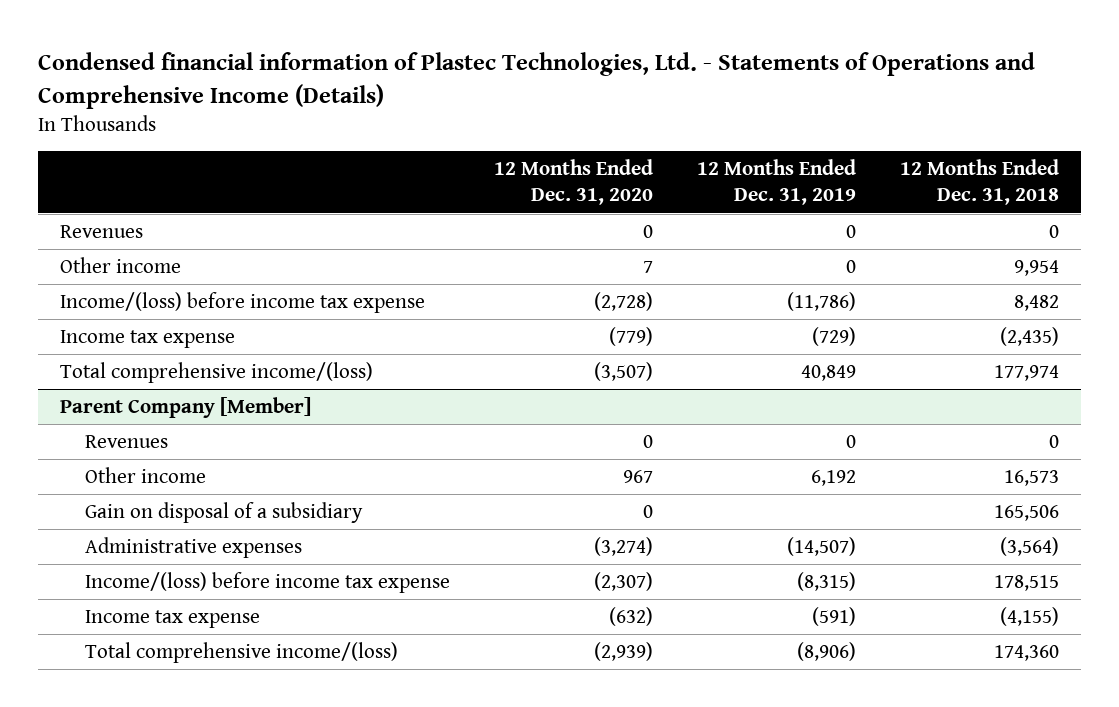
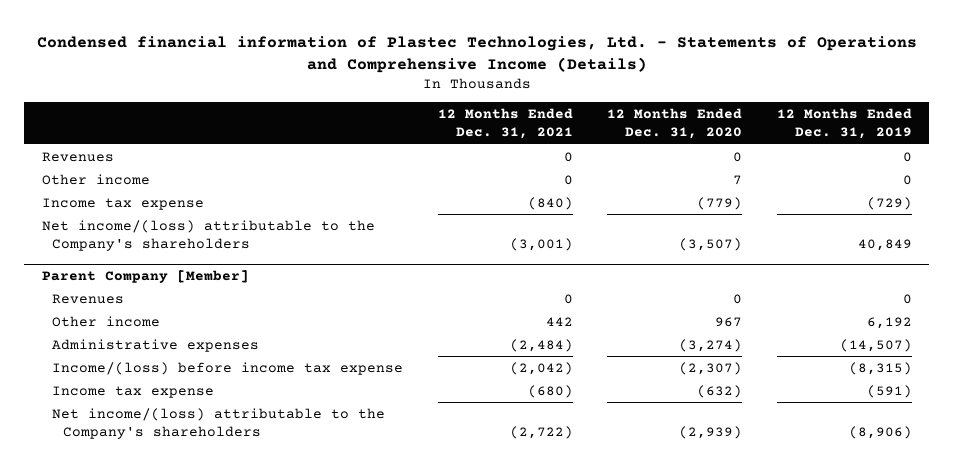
[899,159,1059,206] 12 Months Ended Dec. 31, 2018 -> none
none -> [437,108,573,140] 12 Months Ended Dec. 31, 2021
[60,292,426,314] Income/(loss) before income tax expense -> none
[60,362,374,384] Total comprehensive income/(loss) -> [41,219,375,251] Net income/(loss) attributable to the Company's shareholders
[84,502,363,524] Gain on disposal of a subsidiary -> none
[84,642,398,664] Total comprehensive income/(loss) -> [52,407,386,439] Net income/(loss) attributable to the Company's shareholders

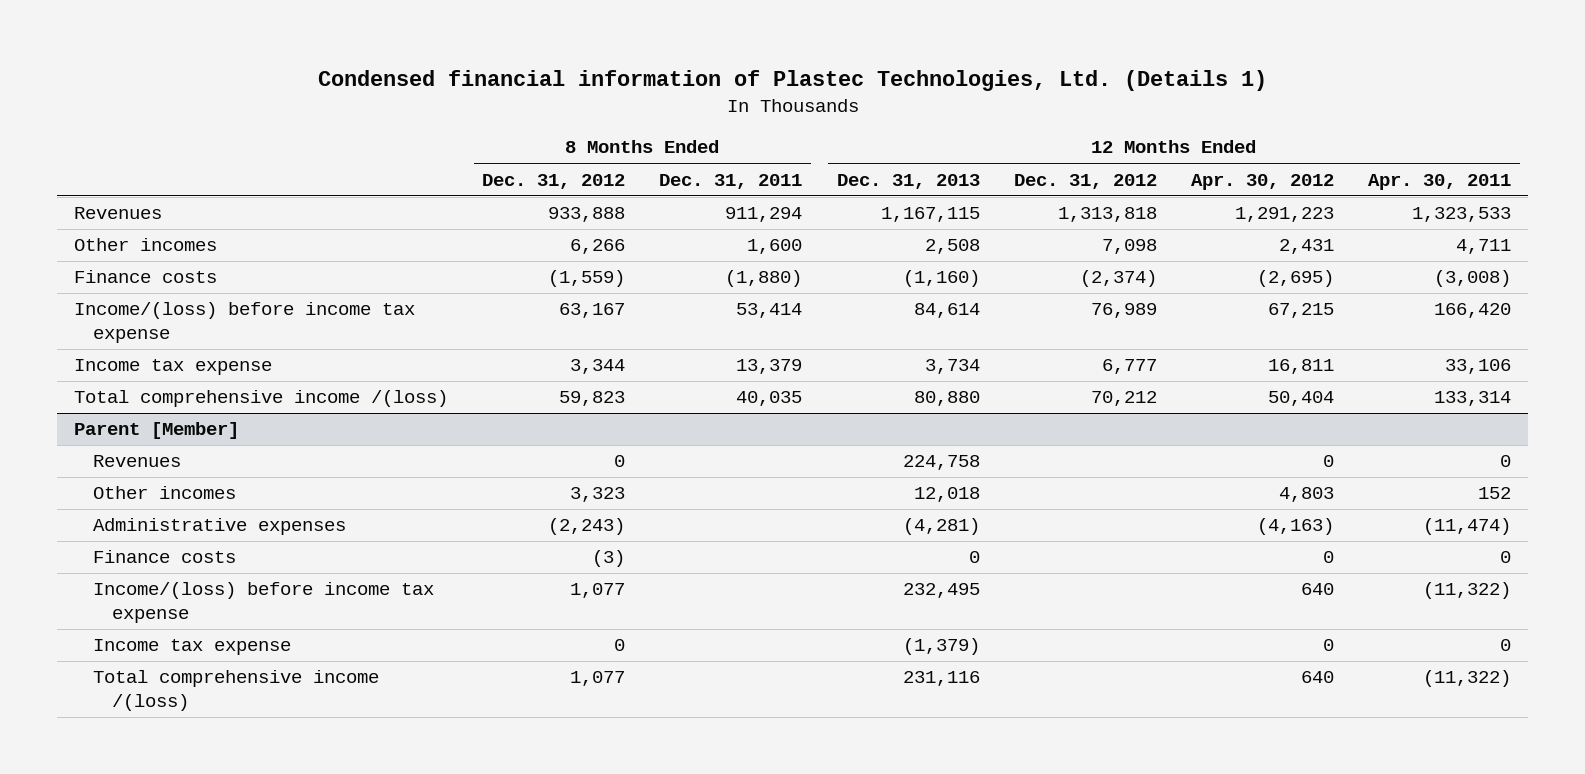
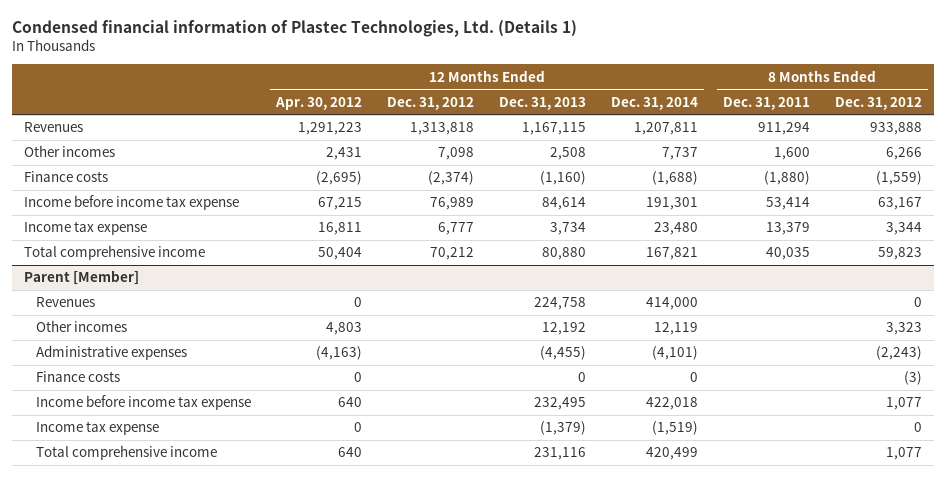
[1368,173,1512,190] Apr. 30, 2011 -> none
none -> [610,96,698,110] Dec. 31, 2014
[74,302,416,343] Income/(loss) before income tax expense -> [24,195,240,211] Income before income tax expense
[74,390,449,408] Total comprehensive income /(loss) -> [24,245,206,261] Total comprehensive income
[913,487,980,503] 12,018 -> [541,322,586,336] 12,192
[902,518,980,536] (4,281) -> [539,346,586,361] (4,455)
[92,582,434,623] Income/(loss) before income tax expense -> [36,395,252,411] Income before income tax expense
[92,670,379,711] Total comprehensive income /(loss) -> [36,445,218,461] Total comprehensive income

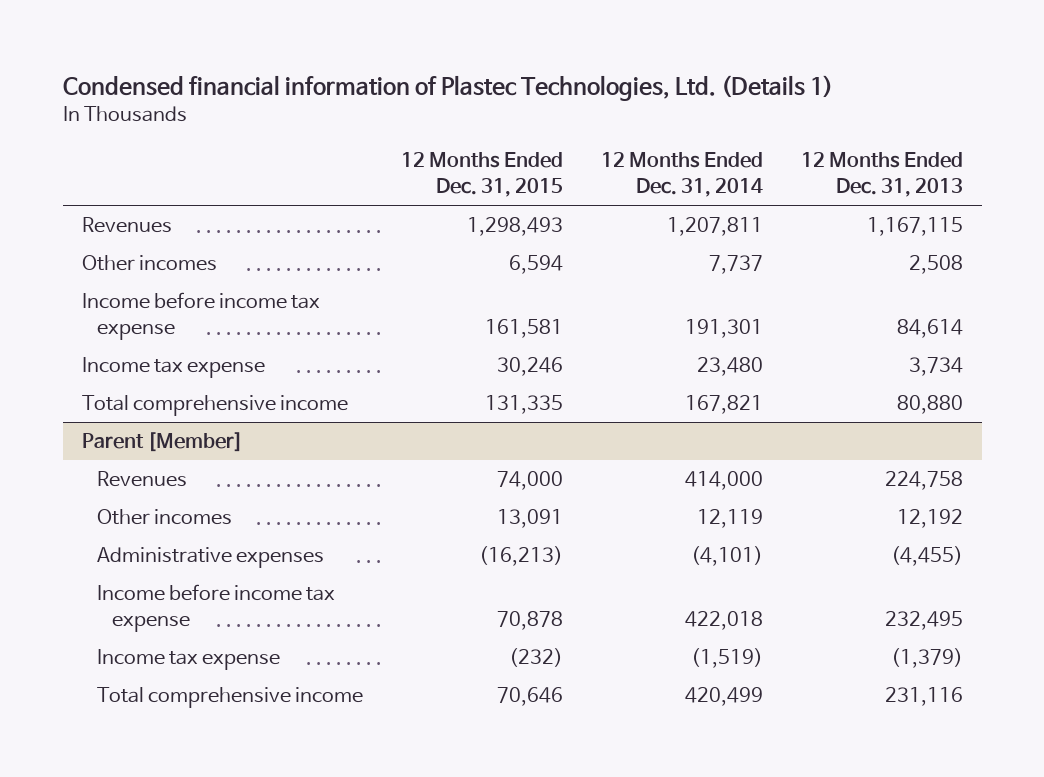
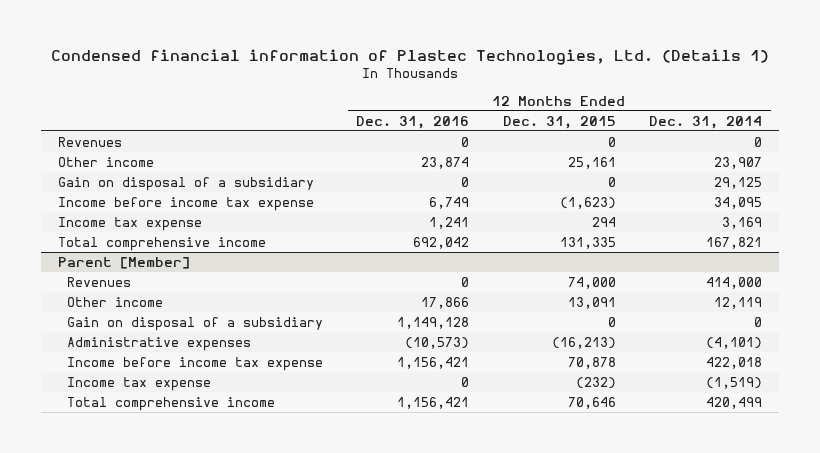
[800,152,963,198] 12 Months Ended Dec. 31, 2013 -> none
none -> [356,115,470,129] Dec. 31, 2016
[466,217,563,237] 1,298,493 -> [607,136,616,147] 0
[666,217,763,237] 1,207,811 -> [754,136,763,147] 0
[81,255,217,272] Other incomes -> [57,156,154,167] Other income
[508,255,563,275] 6,594 -> [567,156,616,169] 25,161
[708,255,763,275] 7,737 -> [714,156,763,169] 23,907
none -> [57,176,314,191] Gain on disposal of a subsidiary
[484,319,563,339] 161,581 -> [559,196,616,209] (1,623)
[684,319,763,339] 191,301 -> [714,196,763,209] 34,095
[496,357,563,377] 30,246 -> [591,216,616,227] 294
[696,357,763,377] 23,480 -> [722,216,763,229] 3,169
[96,509,232,526] Other incomes -> [66,296,163,307] Other income
none -> [66,316,323,331] Gain on disposal of a subsidiary

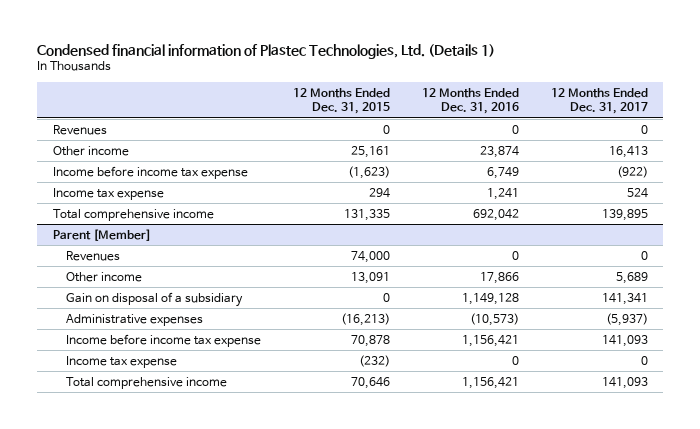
[649,115,763,129] Dec. 31, 2014 -> none
none -> [550,87,648,115] 12 Months Ended Dec. 31, 2017
[57,176,314,191] Gain on disposal of a subsidiary -> none

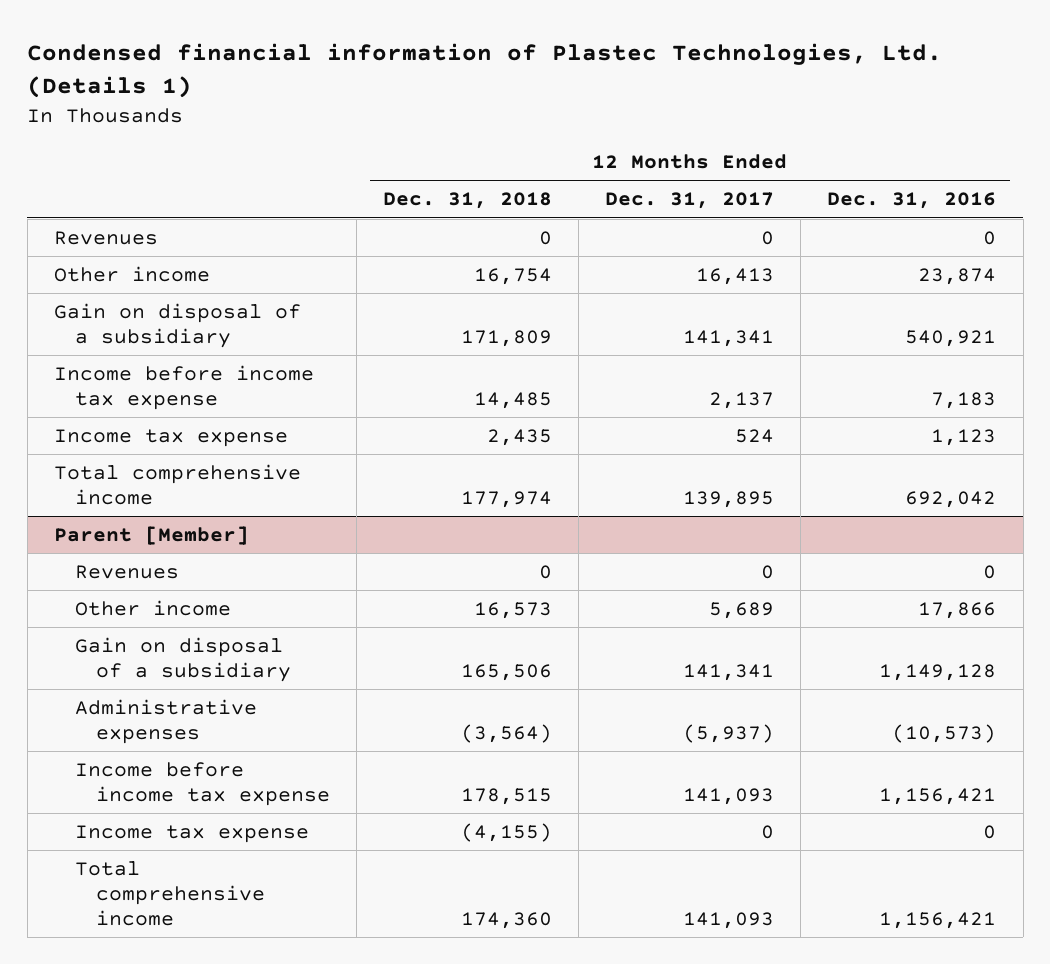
[293,87,391,115] 12 Months Ended Dec. 31, 2015 -> none
none -> [383,192,553,210] Dec. 31, 2018
none -> [54,302,302,348] Gain on disposal of a subsidiary
[486,166,519,179] 6,749 -> [931,391,997,409] 7,183
[616,165,648,178] (922) -> [709,391,775,409] 2,137
[486,187,519,200] 1,241 -> [931,428,997,446] 1,123

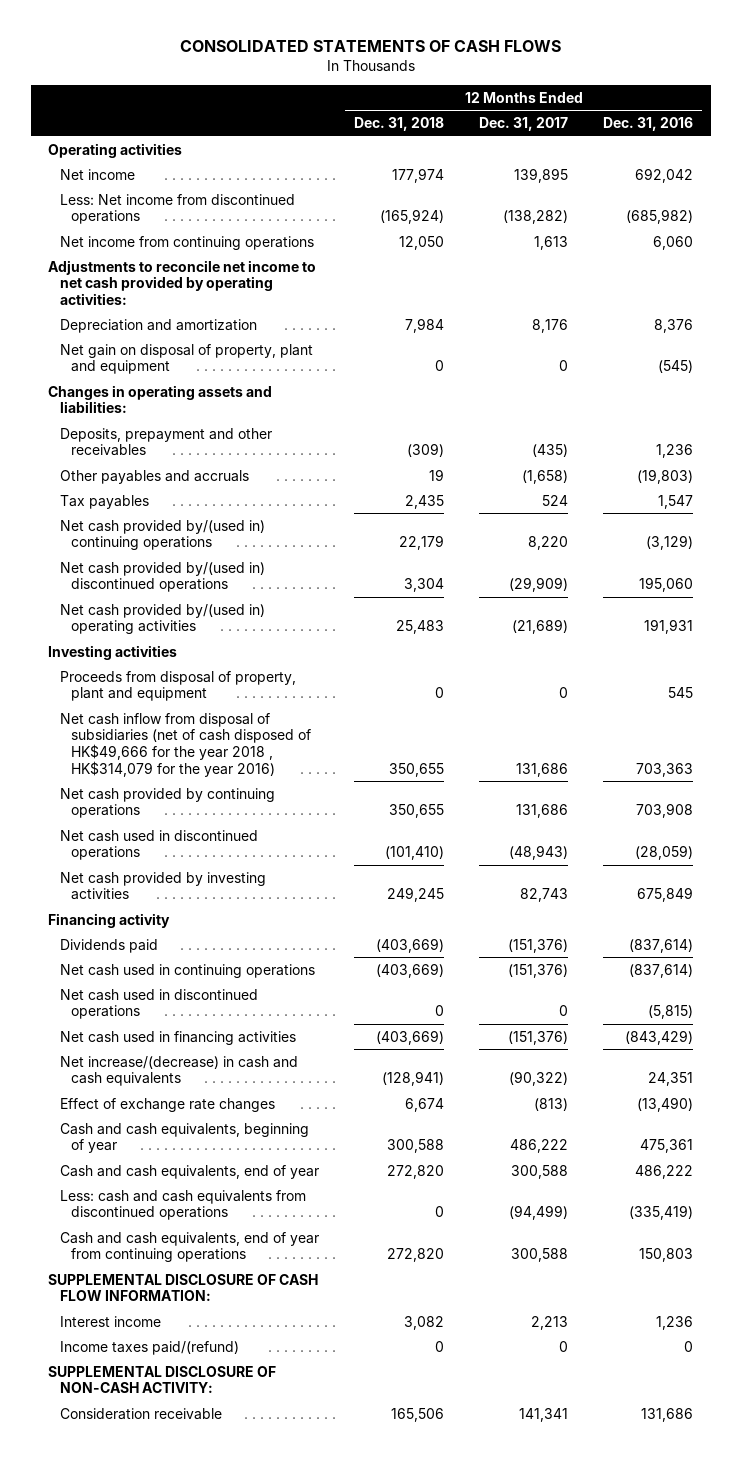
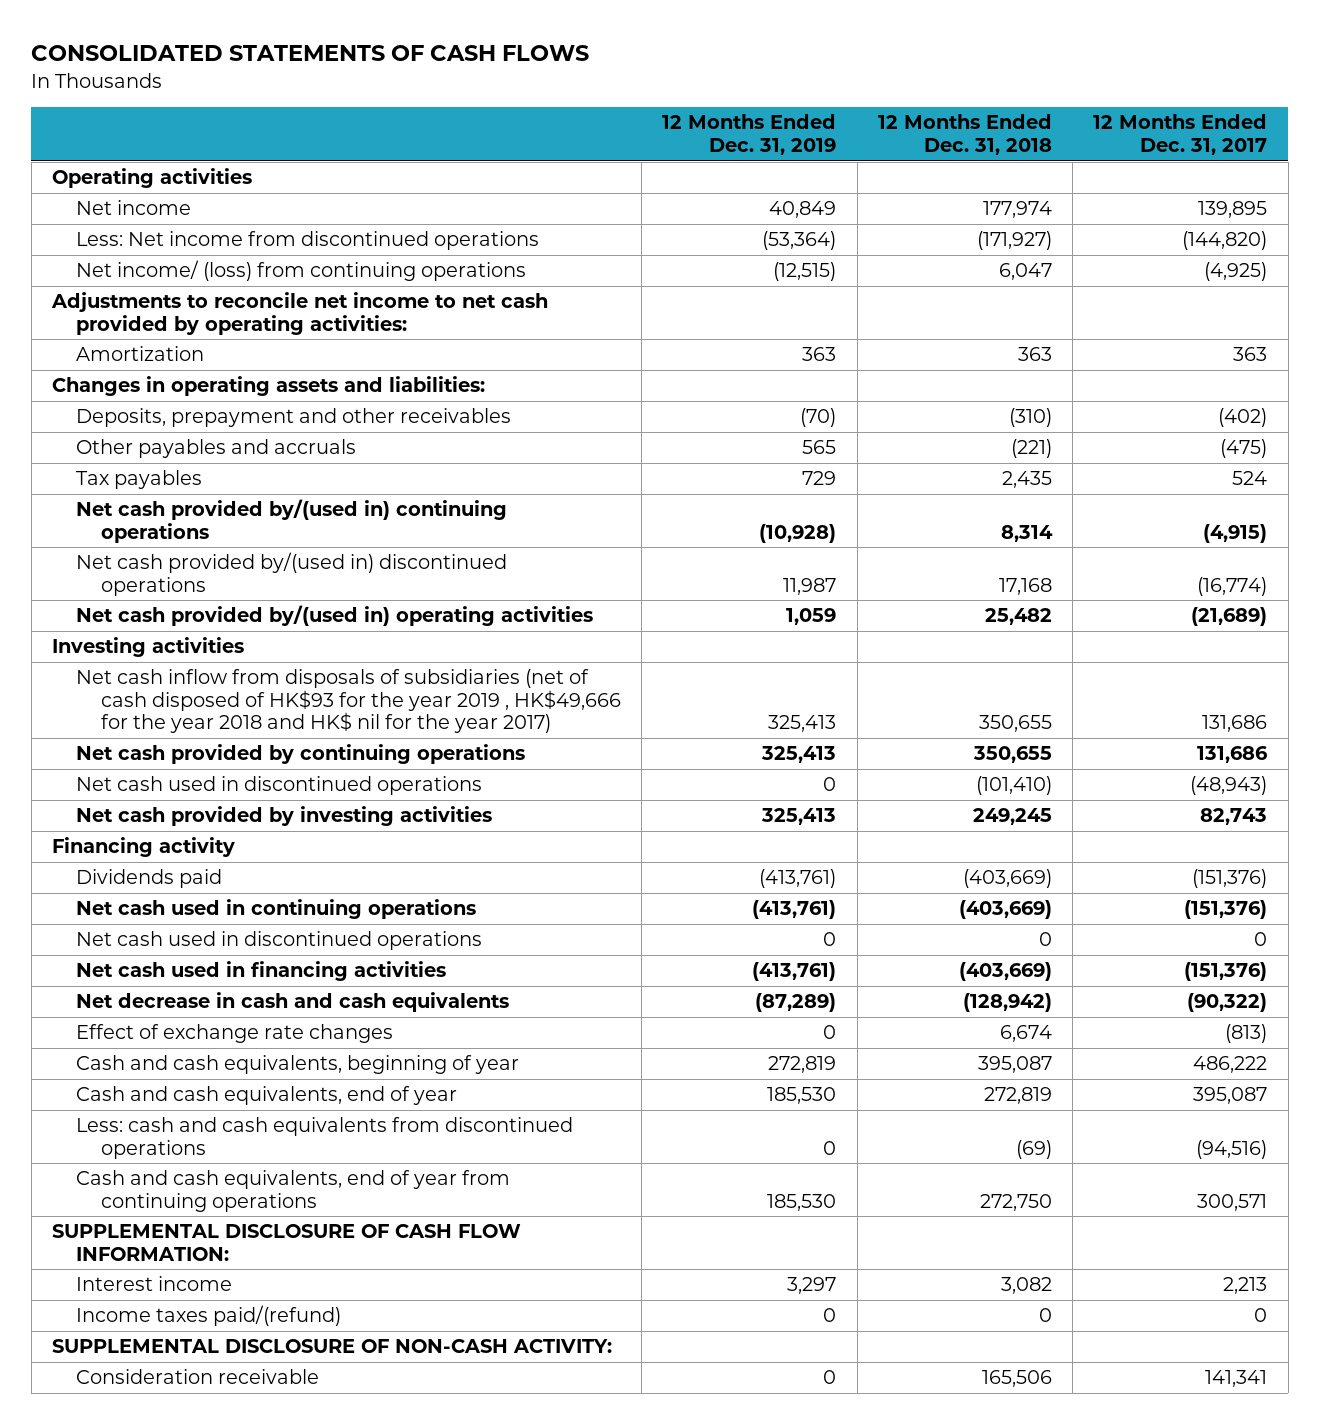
[603,117,694,132] Dec. 31, 2016 -> none
none -> [662,114,837,155] 12 Months Ended Dec. 31, 2019
[379,209,444,225] (165,924) -> [976,231,1052,251] (171,927)
[503,210,569,225] (138,282) -> [1182,231,1268,251] (144,820)
[59,235,314,250] Net income from continuing operations -> [76,260,527,282] Net income/ (loss) from continuing operations
[398,235,444,250] 12,050 -> [998,263,1052,281] 6,047
[534,235,569,250] 1,613 -> [1204,262,1268,282] (4,925)
[59,318,257,333] Depreciation and amortization -> none
[59,343,313,375] Net gain on disposal of property, plant and equipment -> none
none -> [76,346,205,362] Amortization
[406,443,444,458] (309) -> [1008,408,1052,428] (310)
[532,444,569,458] (435) -> [1218,408,1268,428] (402)
[428,468,444,481] 19 -> [1010,439,1052,459] (221)
[522,469,569,484] (1,658) -> [1220,439,1268,459] (475)
[398,535,444,551] 22,179 -> [1000,524,1053,542] 8,314
[528,536,569,551] 8,220 -> [1203,523,1268,543] (4,915)
[403,578,444,593] 3,304 -> [998,577,1052,595] 17,168
[509,577,569,593] (29,909) -> [1197,576,1268,596] (16,774)
[395,620,444,635] 25,483 -> [984,608,1052,626] 25,482
[59,670,296,702] Proceeds from disposal of property, plant and equipment -> none
[59,712,312,777] Net cash inflow from disposal of subsidiaries (net of cash disposed of HK$49,666 for the year 2018 , HK$314,079 for the year 2016) -> [76,669,621,734] Net cash inflow from disposals of subsidiaries (net of cash disposed of HK$93 for the year 2019 , HK$49,666 for the year 2018 and HK$ nil for the year 2017)
[59,1055,298,1087] Net increase/(decrease) in cash and cash equivalents -> [76,992,510,1013] Net decrease in cash and cash equivalents
[381,1071,444,1087] (128,941) -> [962,993,1052,1013] (128,942)
[386,1139,444,1154] 300,588 -> [977,1056,1052,1074] 395,087
[386,1164,444,1179] 272,820 -> [983,1087,1052,1105] 272,819
[511,1164,569,1179] 300,588 -> [1193,1087,1268,1105] 395,087
[434,1206,444,1218] 0 -> [1015,1139,1052,1159] (69)
[509,1205,569,1221] (94,499) -> [1196,1139,1268,1159] (94,516)
[386,1248,444,1263] 272,820 -> [979,1193,1052,1211] 272,750
[511,1248,569,1263] 300,588 -> [1197,1193,1268,1211] 300,571

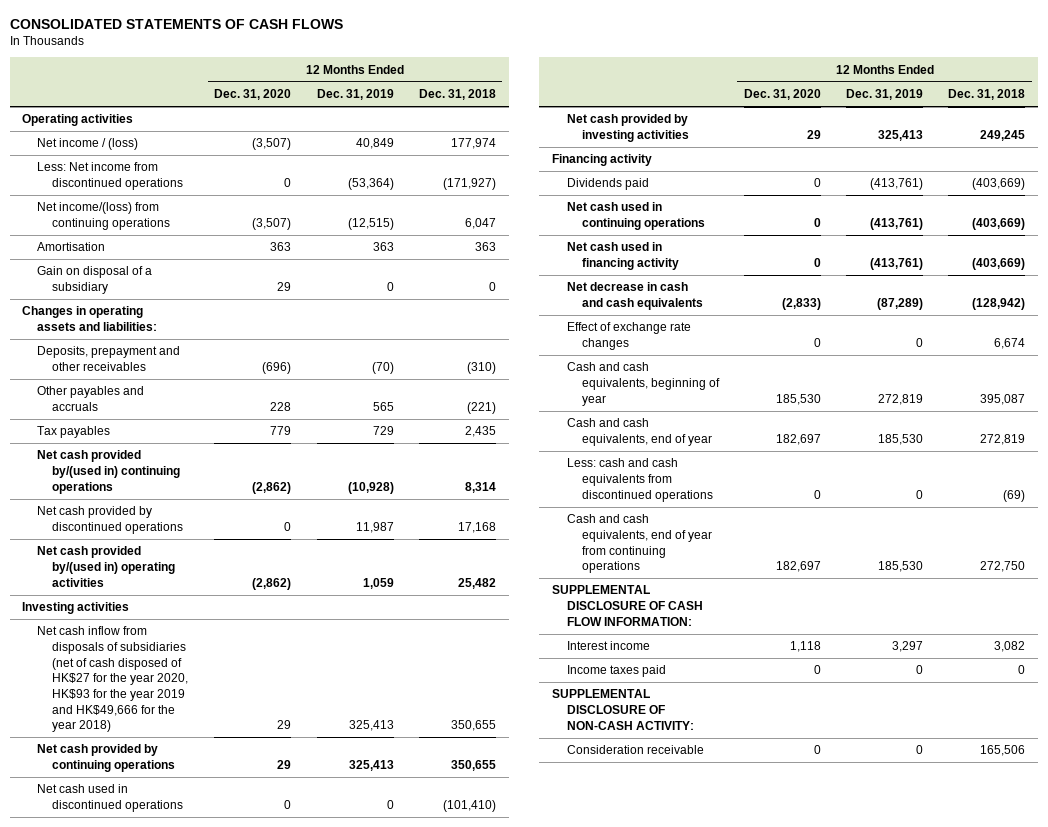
[1093,114,1268,155] 12 Months Ended Dec. 31, 2017 -> none
none -> [214,89,292,101] Dec. 31, 2020
[76,200,192,216] Net income -> [37,138,139,151] Net income / (loss)
[51,292,549,335] Adjustments to reconcile net income to net cash provided by operating activities: -> none
[76,260,527,282] Net income/ (loss) from continuing operations -> [37,202,171,231] Net income/(loss) from continuing operations
[76,346,205,362] Amortization -> [37,242,106,252] Amortisation
none -> [37,266,153,295] Gain on disposal of a subsidiary
[76,552,508,596] Net cash provided by/(used in) discontinued operations -> [37,506,184,535] Net cash provided by discontinued operations
[76,669,621,734] Net cash inflow from disposals of subsidiaries (net of cash disposed of HK$93 for the year 2019 , HK$49,666 for the year 2018 and HK$ nil for the year 2017) -> [37,626,189,733] Net cash inflow from disposals of subsidiaries (net of cash disposed of HK$27 for the year 2020, HK$93 for the year 2019 and HK$49,666 for the year 2018)
[76,931,483,951] Net cash used in discontinued operations -> none
[76,961,447,982] Net cash used in financing activities -> [566,242,679,271] Net cash used in financing activity
[76,1305,342,1327] Income taxes paid/(refund) -> [566,665,666,678] Income taxes paid

